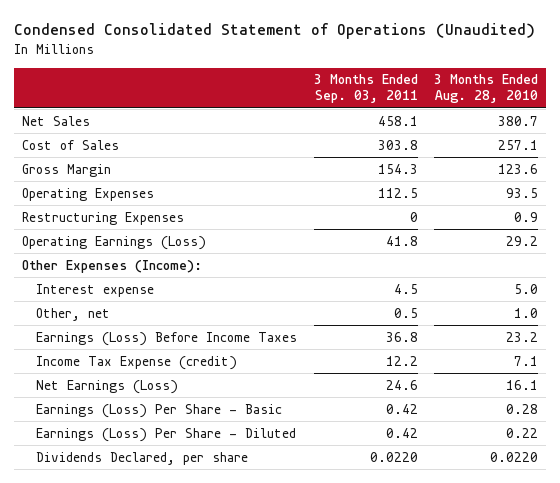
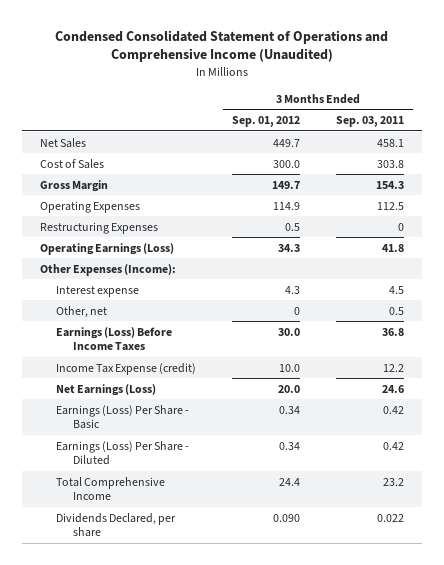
[13,23,535,40] Condensed Consolidated Statement of Operations (Unaudited) -> [54,29,388,63] Condensed Consolidated Statement of Operations and Comprehensive Income (Unaudited)
[434,74,539,104] 3 Months Ended Aug. 28, 2010 -> none
none -> [232,116,301,128] Sep. 01, 2012
none -> [56,476,166,501] Total Comprehensive Income
[369,451,418,462] 0.0220 -> [376,513,404,522] 0.022

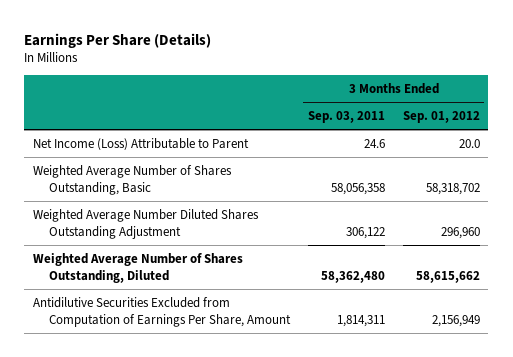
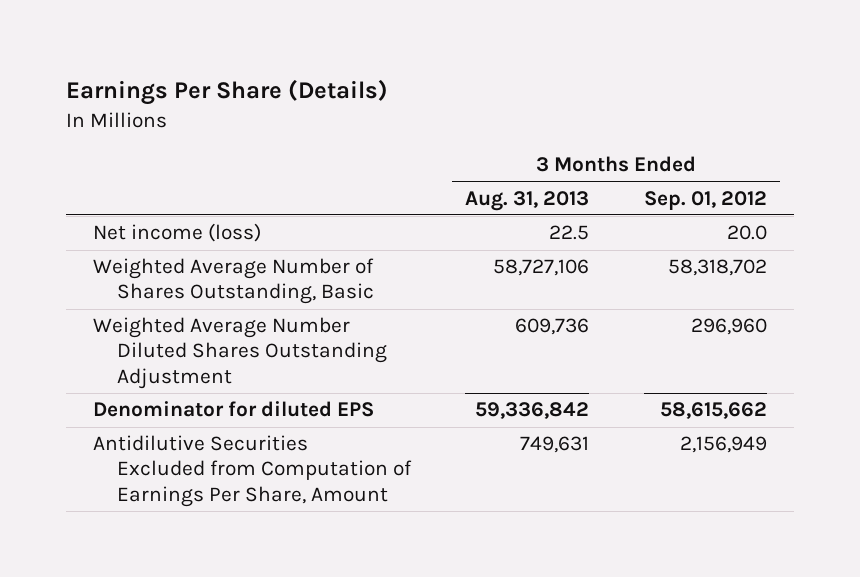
[307,111,385,124] Sep. 03, 2011 -> none
none -> [465,190,590,211] Aug. 31, 2013
[33,137,250,150] Net Income (Loss) Attributable to Parent -> [93,223,262,243] Net income (loss)
[33,252,244,283] Weighted Average Number of Shares Outstanding, Diluted -> [93,401,375,418] Denominator for diluted EPS

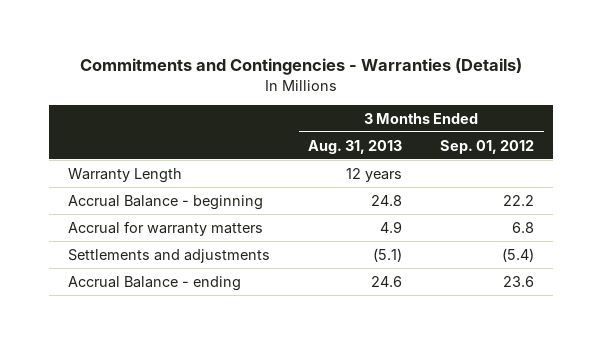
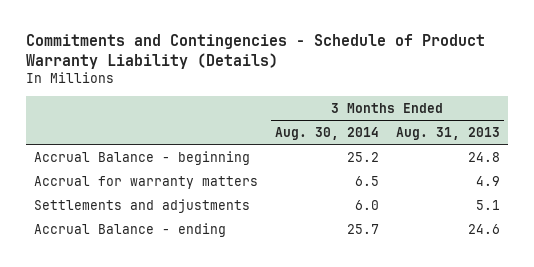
[80,58,523,76] Commitments and Contingencies - Warranties (Details) -> [26,34,486,69] Commitments and Contingencies - Schedule of Product Warranty Liability (Details)
[440,139,535,154] Sep. 01, 2012 -> none
none -> [275,126,380,140] Aug. 30, 2014
[68,167,183,183] Warranty Length -> none
[373,247,403,262] (5.1) -> [475,199,500,210] 5.1

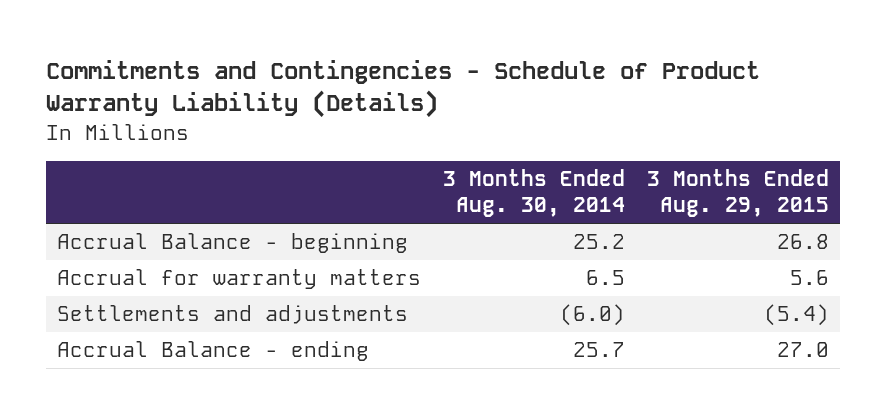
[395,126,500,140] Aug. 31, 2013 -> none
none -> [646,169,829,218] 3 Months Ended Aug. 29, 2015
[355,199,380,210] 6.0 -> [559,304,625,327] (6.0)

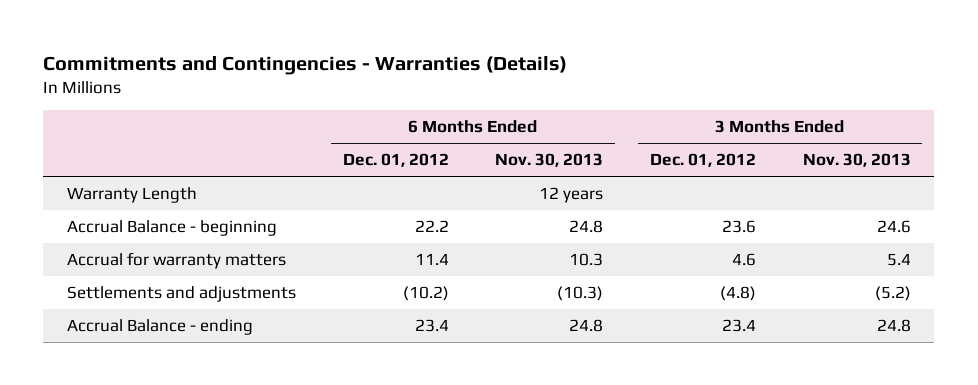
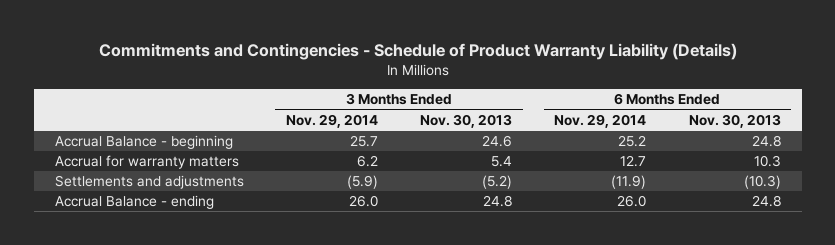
[43,56,568,76] Commitments and Contingencies - Warranties (Details) -> [98,42,737,60] Commitments and Contingencies - Schedule of Product Warranty Liability (Details)
[342,153,449,168] Dec. 01, 2012 -> none
[650,153,757,168] Dec. 01, 2012 -> none
none -> [285,113,378,128] Nov. 29, 2014
none -> [554,113,647,128] Nov. 29, 2014
[66,186,197,203] Warranty Length -> none

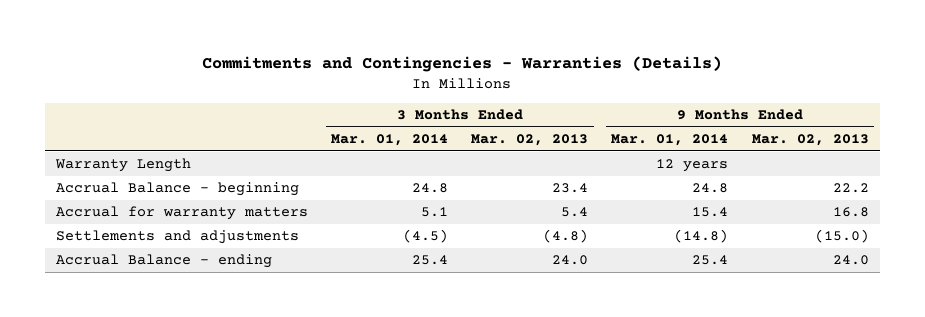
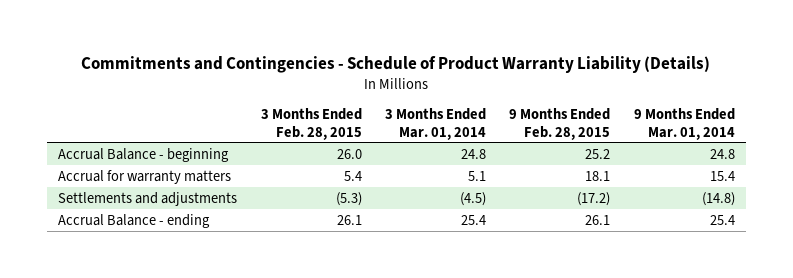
[202,55,723,72] Commitments and Contingencies - Warranties (Details) -> [81,56,711,74] Commitments and Contingencies - Schedule of Product Warranty Liability (Details)
[471,134,589,147] Mar. 02, 2013 -> none
[751,134,869,147] Mar. 02, 2013 -> none
none -> [260,108,362,140] 3 Months Ended Feb. 28, 2015
none -> [509,108,611,140] 9 Months Ended Feb. 28, 2015
[55,158,192,173] Warranty Length -> none

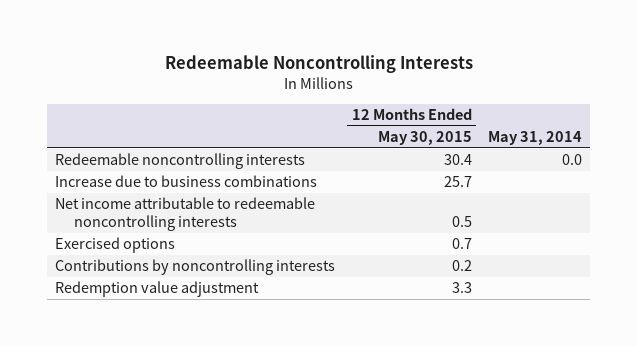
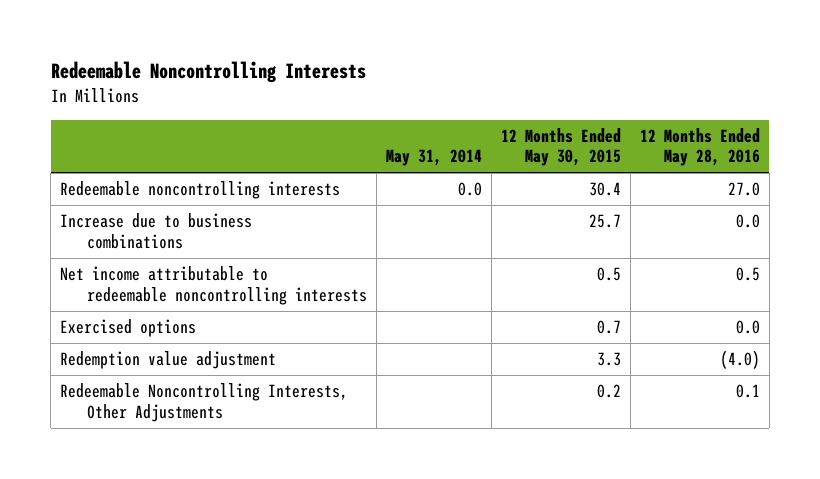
none -> [639,127,760,167] 12 Months Ended May 28, 2016
[55,259,336,276] Contributions by noncontrolling interests -> none
none -> [60,383,349,422] Redeemable Noncontrolling Interests, Other Adjustments

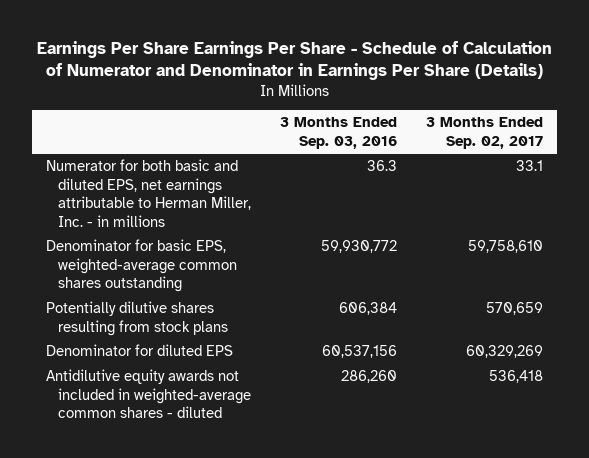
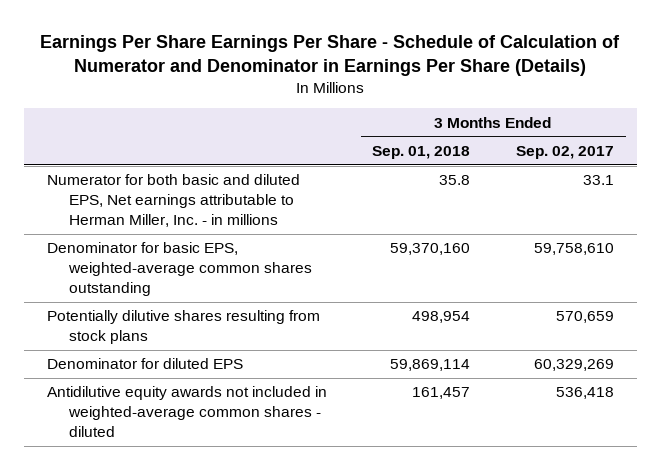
[279,117,397,149] 3 Months Ended Sep. 03, 2016 -> none
none -> [372,145,471,159] Sep. 01, 2018
[46,159,251,227] Numerator for both basic and diluted EPS, net earnings attributable to Herman Miller, Inc. - in millions -> [46,174,300,228] Numerator for both basic and diluted EPS, Net earnings attributable to Herman Miller, Inc. - in millions

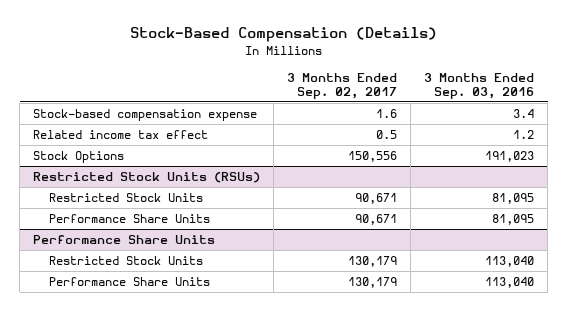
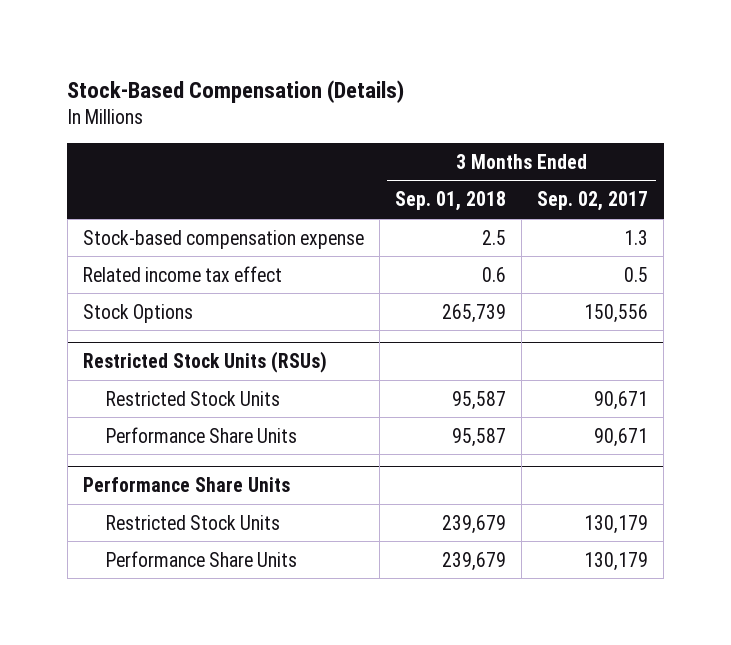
[424,72,535,100] 3 Months Ended Sep. 03, 2016 -> none
none -> [395,191,507,212] Sep. 01, 2018
[376,109,398,119] 1.6 -> [624,229,649,245] 1.3

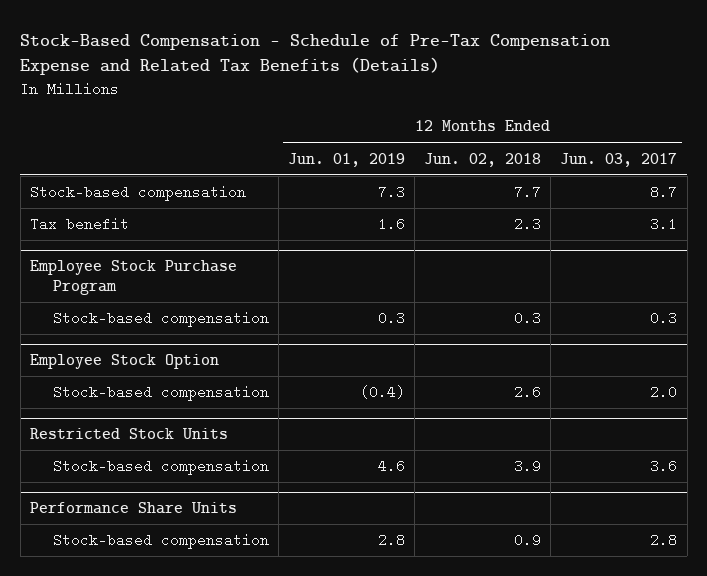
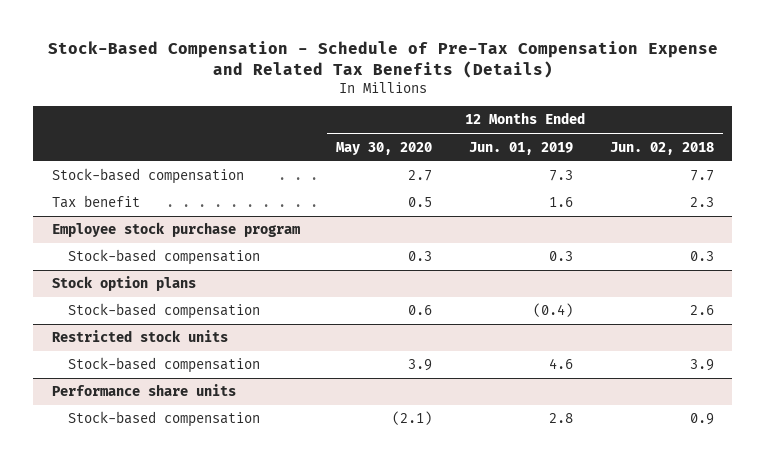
[560,152,678,167] Jun. 03, 2017 -> none
none -> [336,141,433,155] May 30, 2020
[29,260,237,296] Employee Stock Purchase Program -> [51,222,300,238] Employee stock purchase program
[29,354,219,370] Employee Stock Option -> [51,276,196,292] Stock option plans
[29,428,228,440] Restricted Stock Units -> [51,330,228,343] Restricted stock units
[29,502,237,515] Performance Share Units -> [51,384,236,397] Performance share units

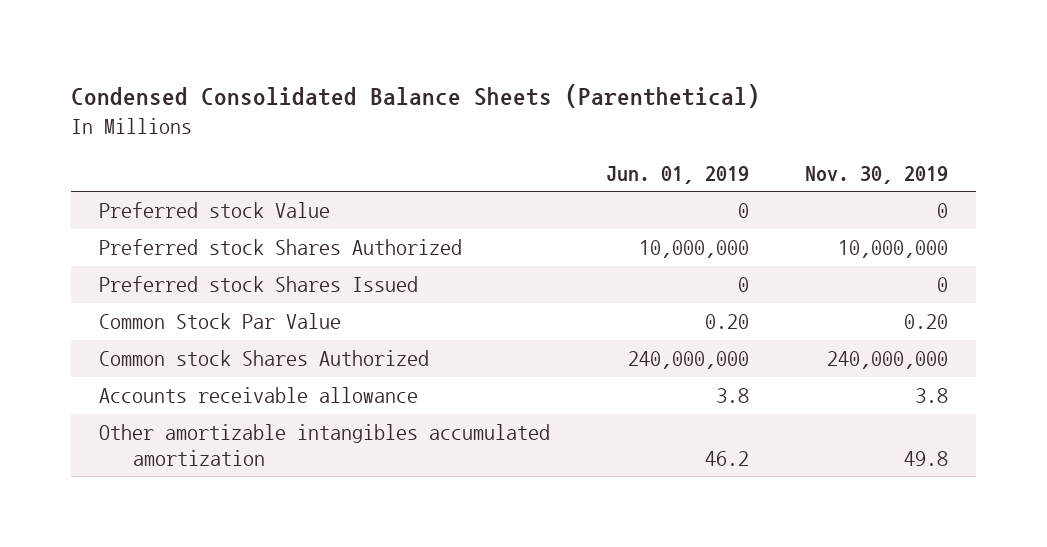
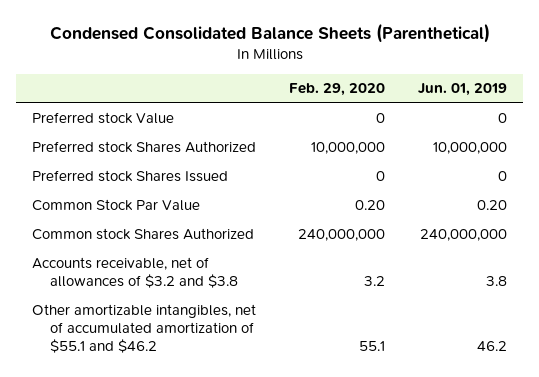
[805,165,949,184] Nov. 30, 2019 -> none
none -> [289,83,386,97] Feb. 29, 2020
[98,387,418,404] Accounts receivable allowance -> [32,257,238,289] Accounts receivable, net of allowances of $3.2 and $3.8
[98,424,550,466] Other amortizable intangibles accumulated amortization -> [32,304,257,354] Other amortizable intangibles, net of accumulated amortization of $55.1 and $46.2

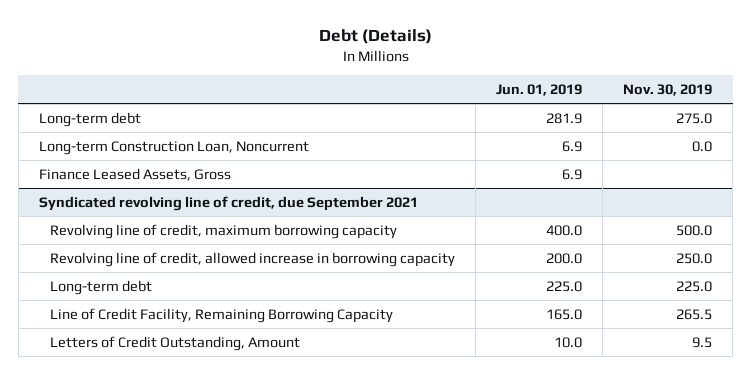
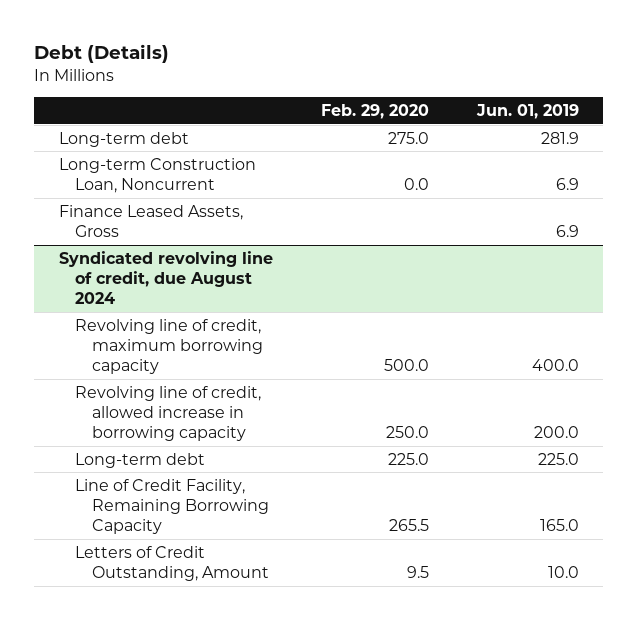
[623,84,713,97] Nov. 30, 2019 -> none
none -> [320,104,429,120] Feb. 29, 2020
[38,195,418,211] Syndicated revolving line of credit, due September 2021 -> [58,250,273,305] Syndicated revolving line of credit, due August 2024

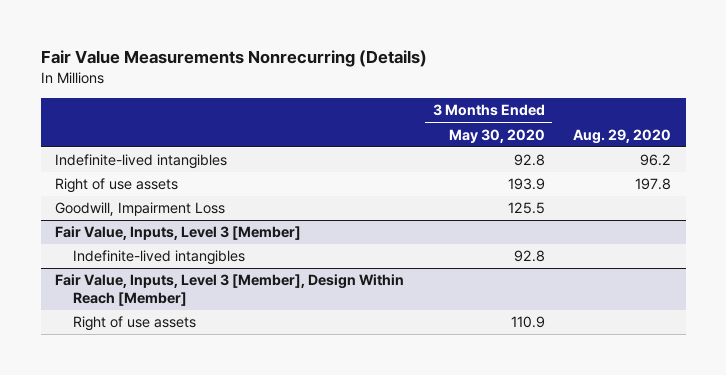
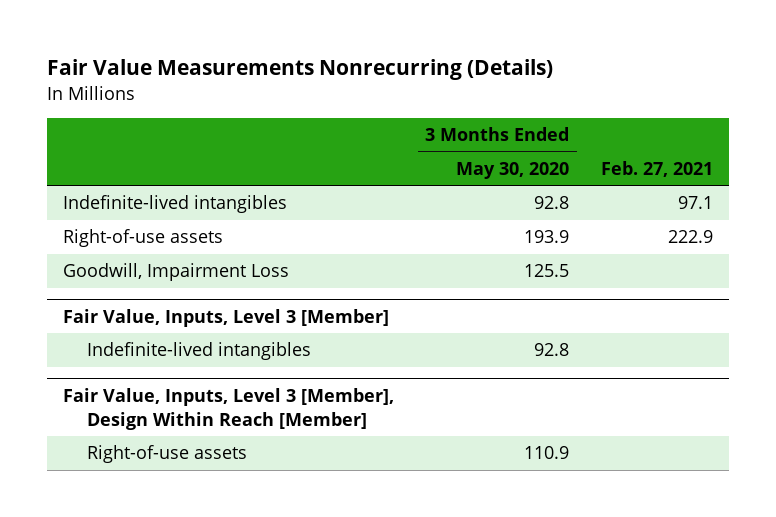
[573,128,672,144] Aug. 29, 2020 -> none
none -> [600,161,713,178] Feb. 27, 2021
[54,178,178,194] Right of use assets -> [62,229,223,248] Right-of-use assets
[73,316,197,332] Right of use assets -> [86,445,247,464] Right-of-use assets

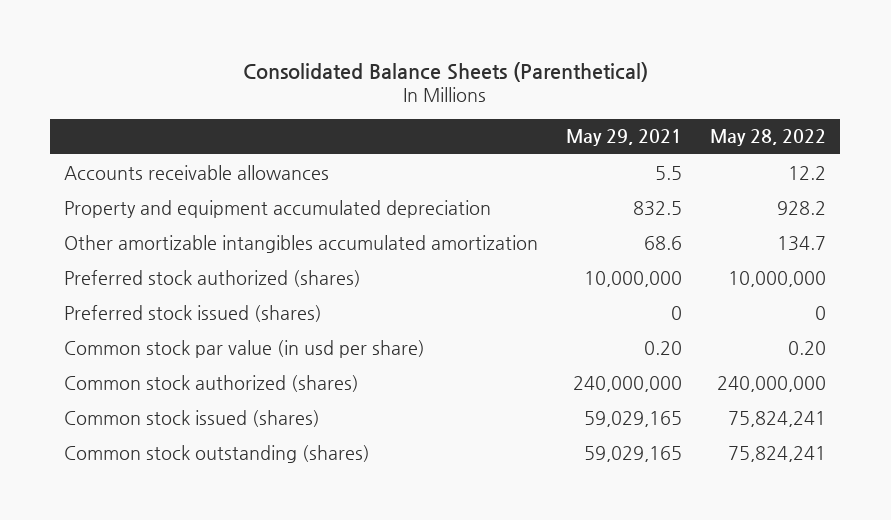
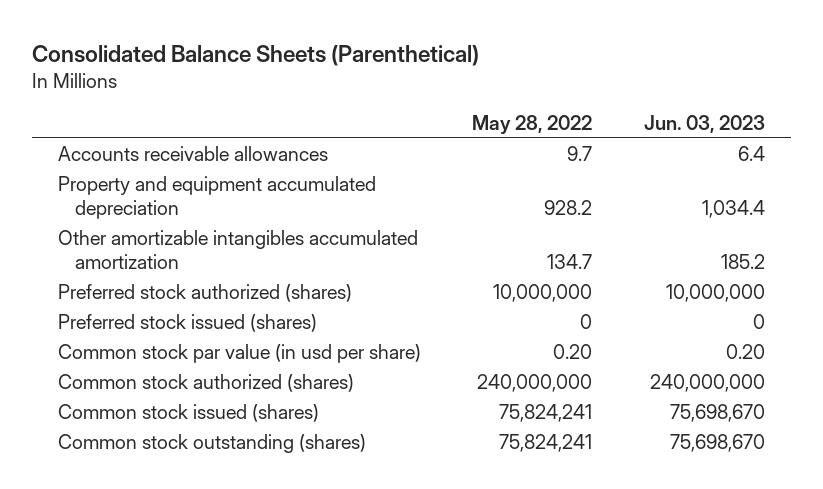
[566,129,683,147] May 29, 2021 -> none
none -> [644,114,766,133] Jun. 03, 2023
[788,165,827,180] 12.2 -> [567,146,593,162] 9.7

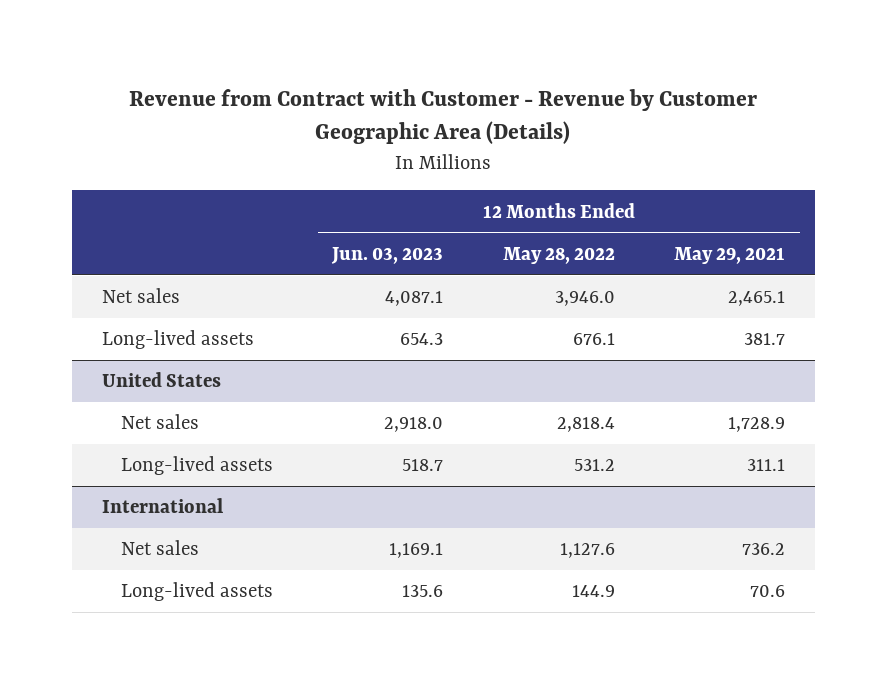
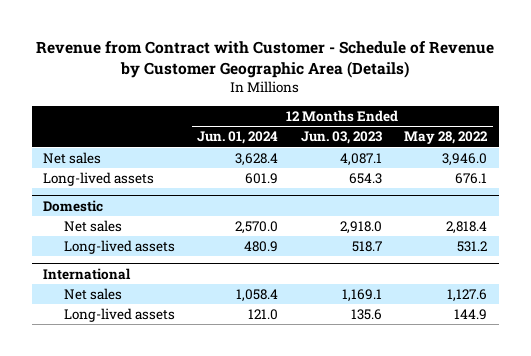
[129,88,758,145] Revenue from Contract with Customer - Revenue by Customer Geographic Area (Details) -> [36,41,495,79] Revenue from Contract with Customer - Schedule of Revenue by Customer Geographic Area (Details)
[674,246,786,264] May 29, 2021 -> none
none -> [197,131,279,145] Jun. 01, 2024
[101,372,221,388] United States -> [43,199,104,212] Domestic

